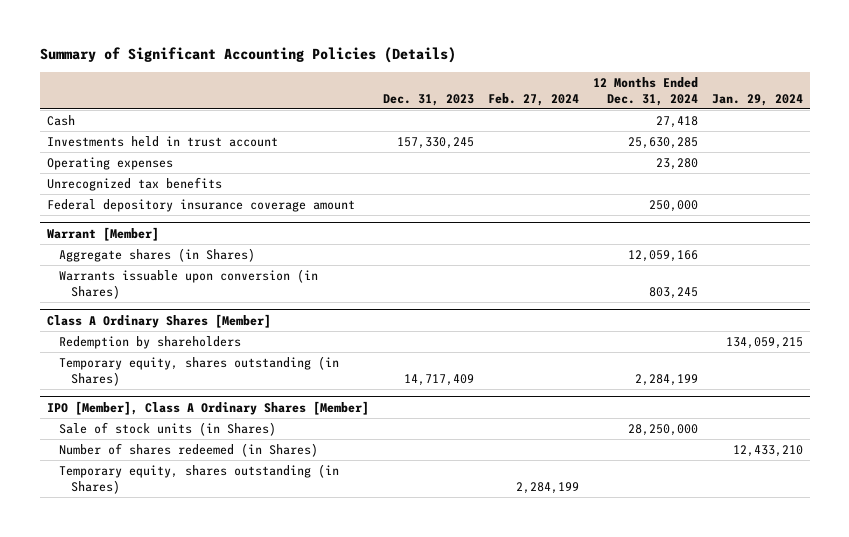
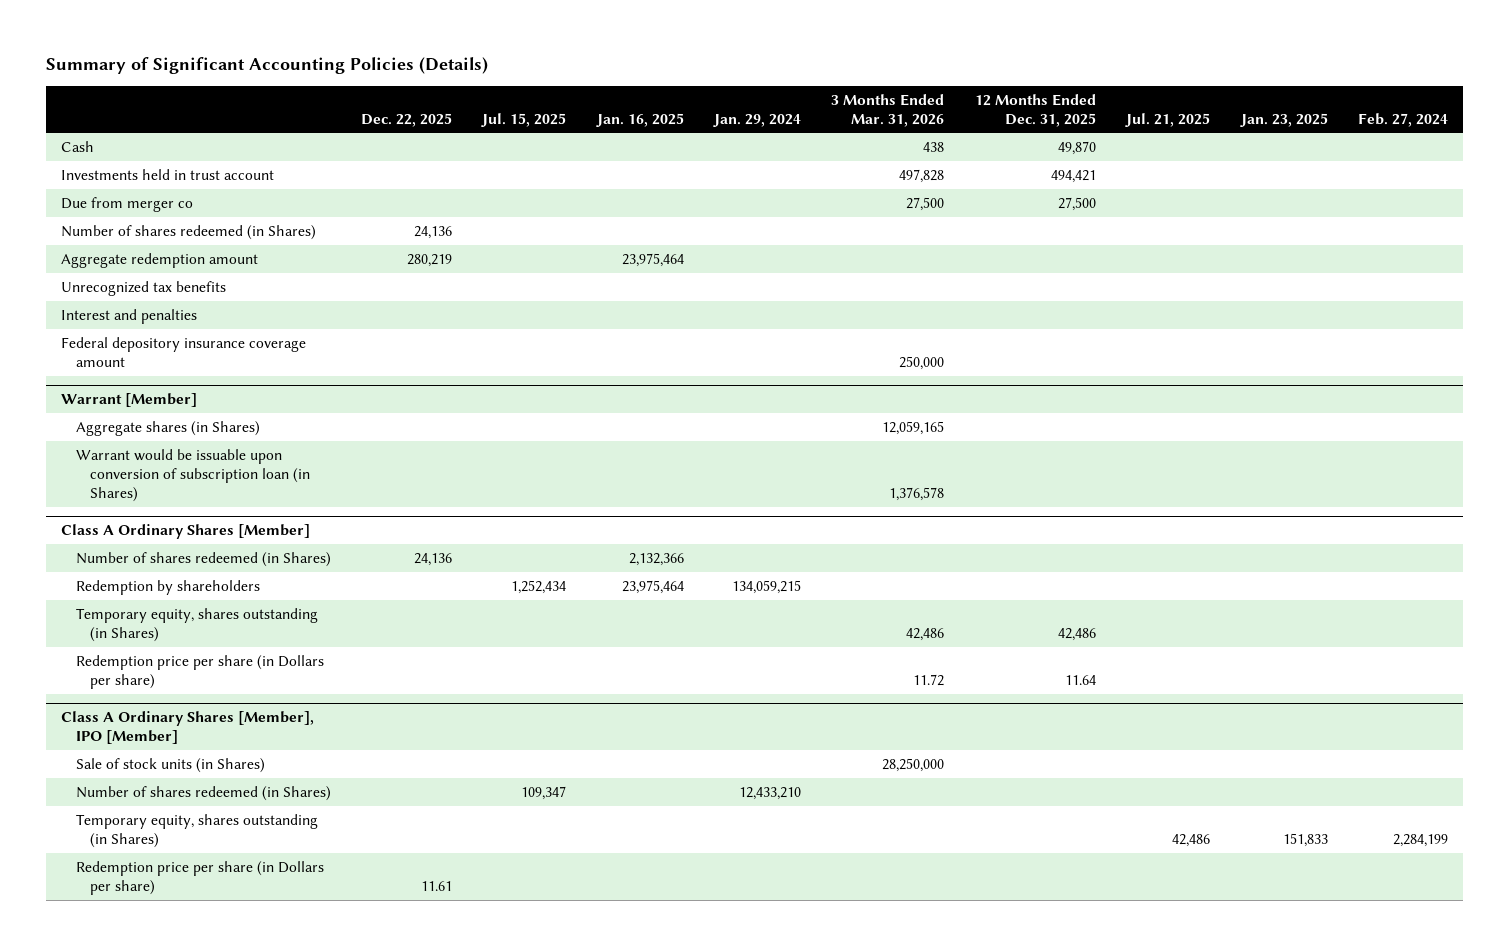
[382,93,474,106] Dec. 31, 2023 -> none
[592,76,698,106] 12 Months Ended Dec. 31, 2024 -> none
none -> [361,112,453,127] Dec. 22, 2025
none -> [481,112,567,127] Jul. 15, 2025
none -> [595,112,684,127] Jan. 16, 2025
none -> [831,93,945,127] 3 Months Ended Mar. 31, 2026
none -> [974,93,1096,127] 12 Months Ended Dec. 31, 2025
none -> [1125,112,1211,127] Jul. 21, 2025
none -> [1239,112,1328,127] Jan. 23, 2025
[46,156,173,170] Operating expenses -> none
none -> [61,196,194,212] Due from merger co
none -> [61,224,317,240] Number of shares redeemed (in Shares)
none -> [61,252,259,268] Aggregate redemption amount
none -> [61,308,198,324] Interest and penalties
[58,268,318,299] Warrants issuable upon conversion (in Shares) -> [75,448,311,502] Warrant would be issuable upon conversion of subscription loan (in Shares)
none -> [75,551,331,567] Number of shares redeemed (in Shares)
none -> [75,654,324,689] Redemption price per share (in Dollars per share)
[46,400,369,415] IPO [Member], Class A Ordinary Shares [Member] -> [61,711,315,745] Class A Ordinary Shares [Member], IPO [Member]
none -> [75,860,324,895] Redemption price per share (in Dollars per share)

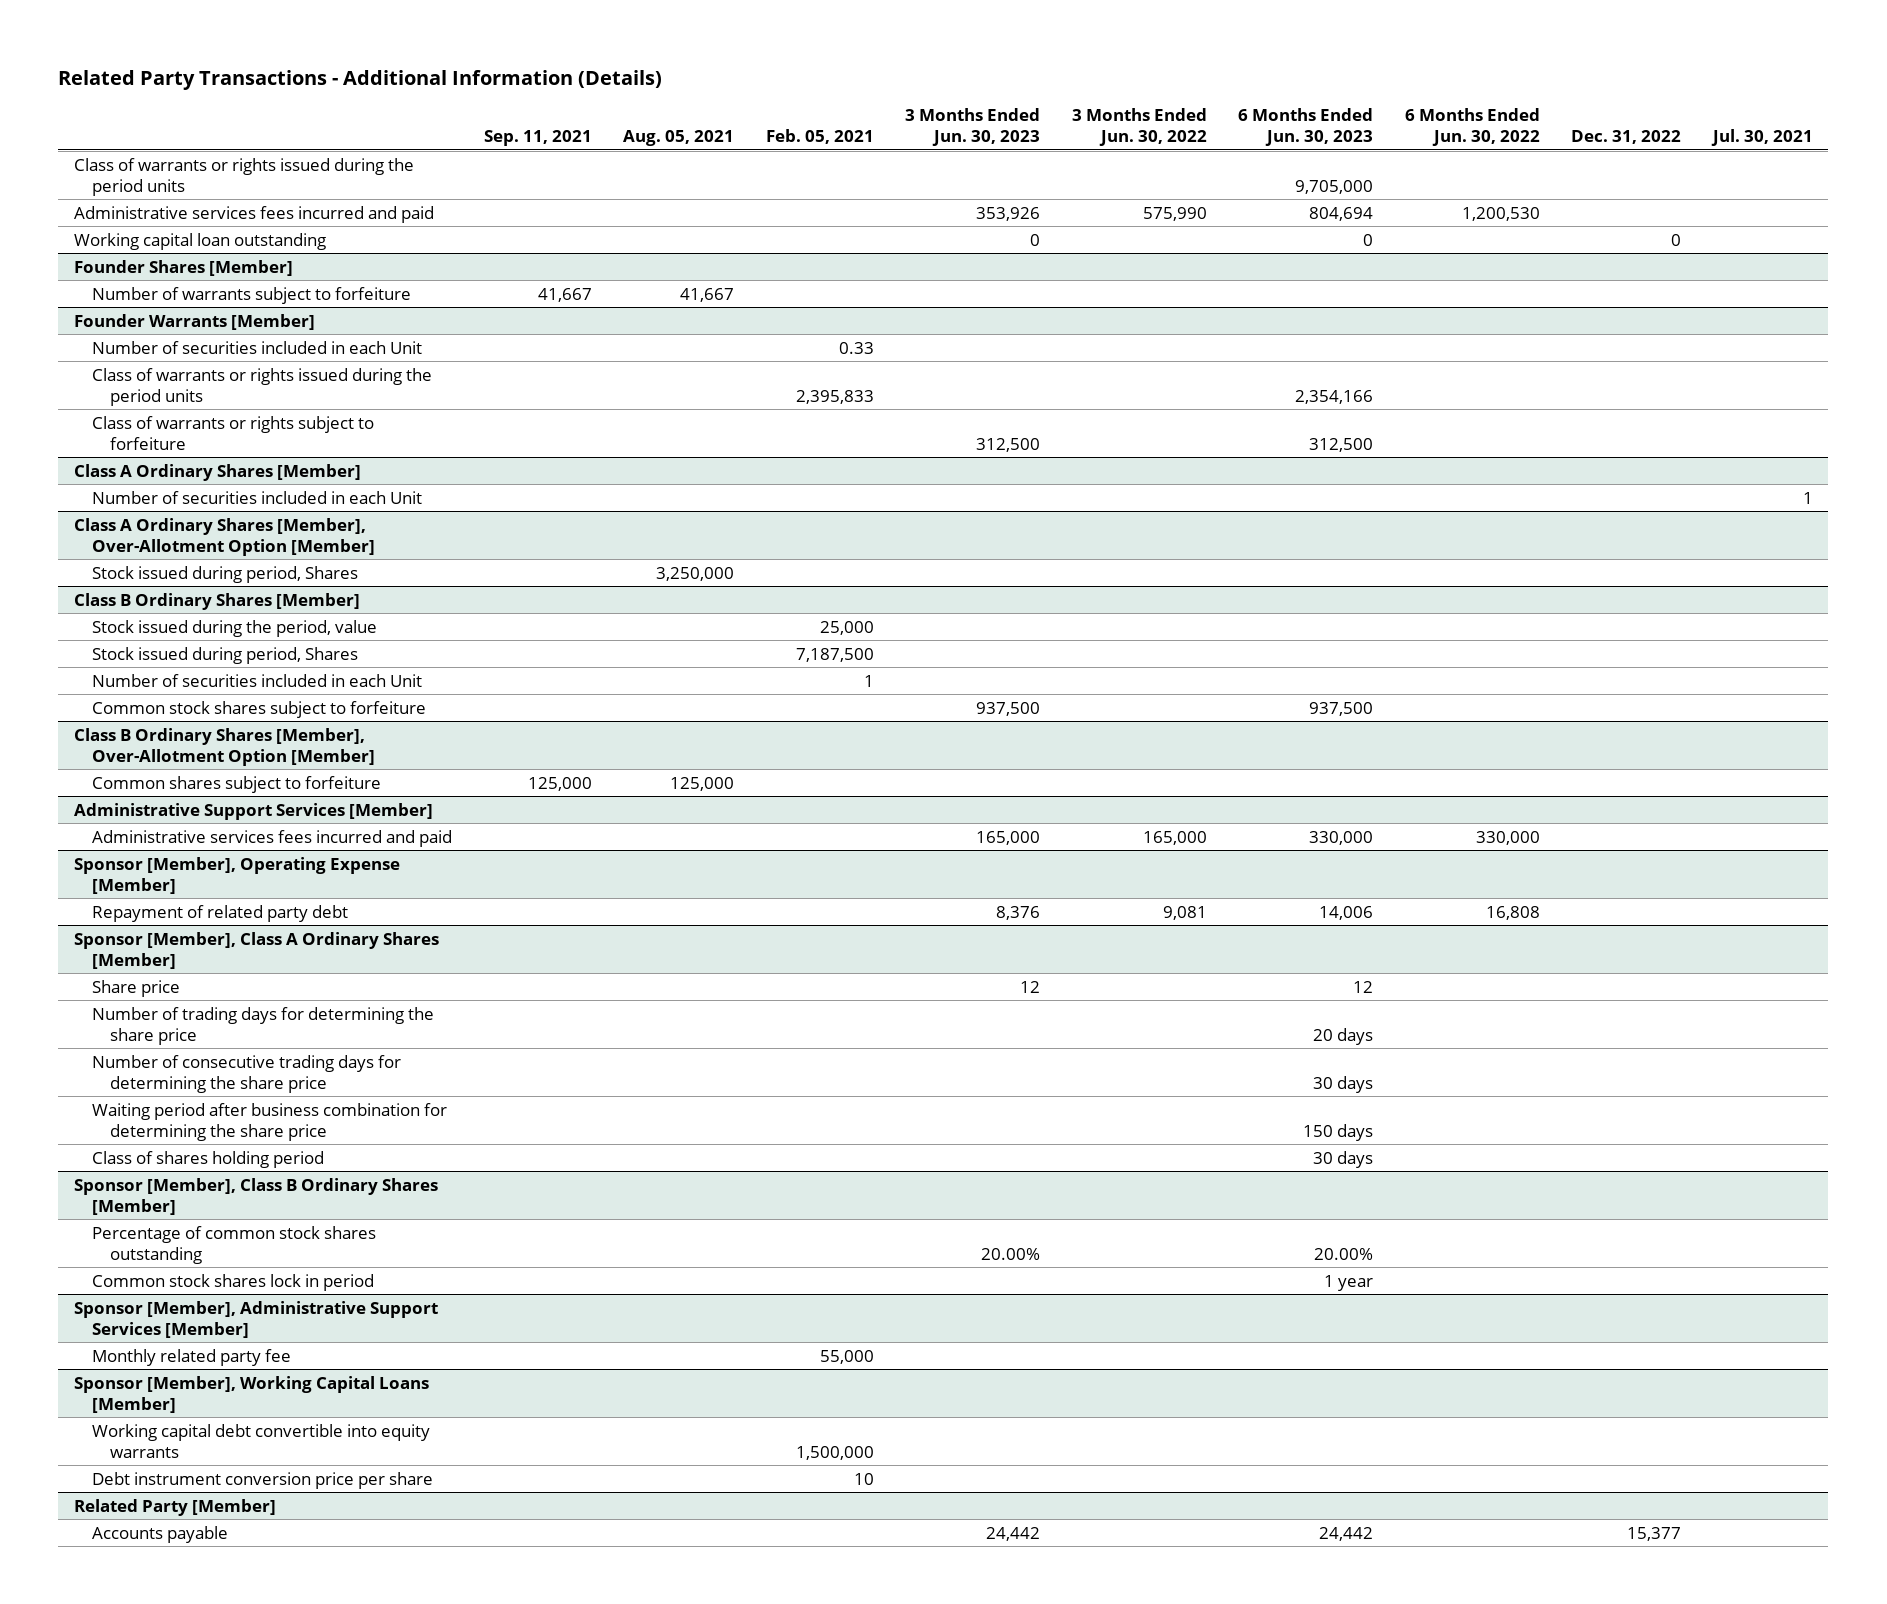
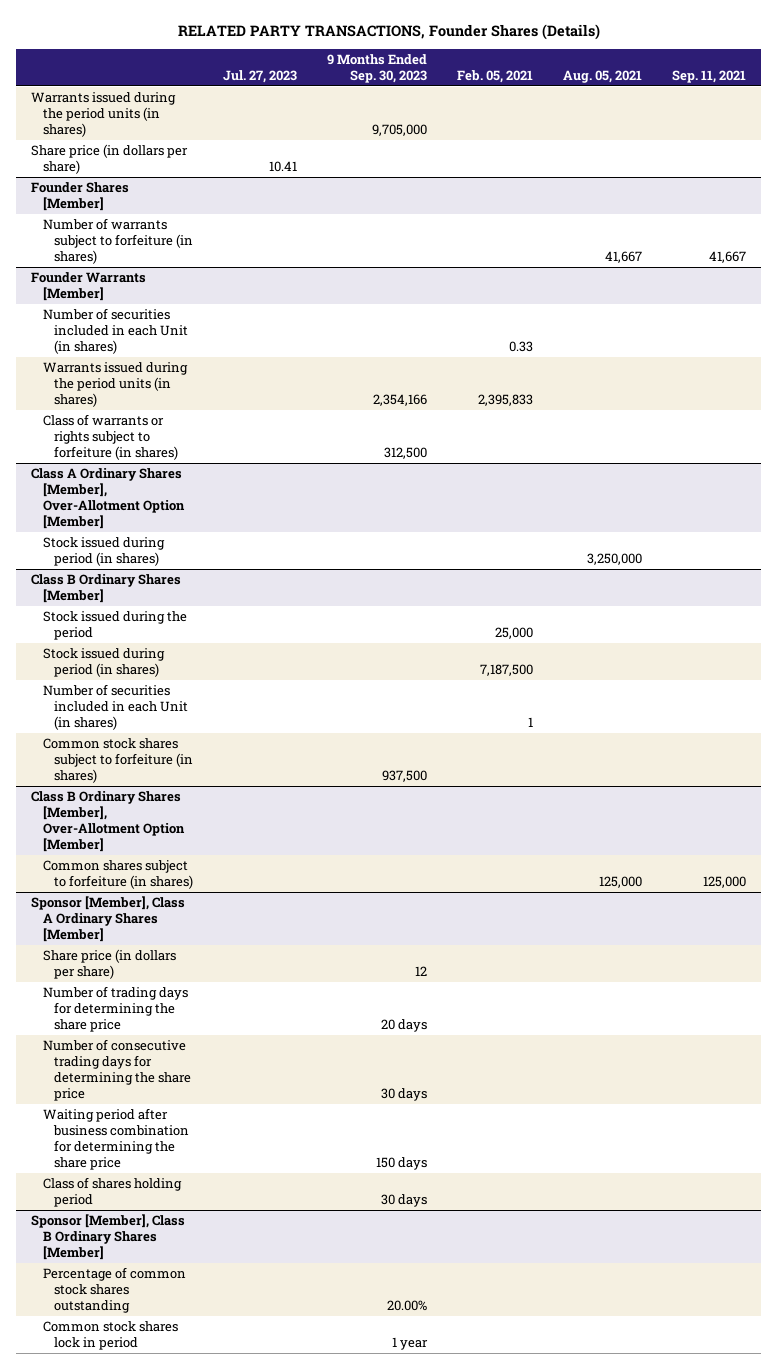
[58,69,663,90] Related Party Transactions - Additional Information (Details) -> [177,23,600,40] RELATED PARTY TRANSACTIONS, Founder Shares (Details)
[905,107,1041,147] 3 Months Ended Jun. 30, 2023 -> none
[1071,107,1207,147] 3 Months Ended Jun. 30, 2022 -> none
[1238,107,1374,147] 6 Months Ended Jun. 30, 2023 -> none
[1404,107,1540,147] 6 Months Ended Jun. 30, 2022 -> none
[1571,130,1682,145] Dec. 31, 2022 -> none
[1710,129,1813,147] Jul. 30, 2021 -> none
none -> [223,69,298,83] Jul. 27, 2023
none -> [327,53,428,83] 9 Months Ended Sep. 30, 2023
[74,205,435,223] Administrative services fees incurred and paid -> none
[74,232,327,250] Working capital loan outstanding -> none
[74,157,415,196] Class of warrants or rights issued during the period units -> [31,92,177,137] Warrants issued during the period units (in shares)
none -> [31,144,189,174] Share price (in dollars per share)
[91,286,411,304] Number of warrants subject to forfeiture -> [42,218,194,264] Number of warrants subject to forfeiture (in shares)
[74,463,362,481] Class A Ordinary Shares [Member] -> none
[91,490,422,504] Number of securities included in each Unit -> none
[91,340,422,354] Number of securities included in each Unit -> [42,308,189,354] Number of securities included in each Unit (in shares)
[91,367,432,406] Class of warrants or rights issued during the period units -> [42,362,188,407] Warrants issued during the period units (in shares)
[91,415,374,450] Class of warrants or rights subject to forfeiture -> [42,414,179,460] Class of warrants or rights subject to forfeiture (in shares)
[91,565,358,583] Stock issued during period, Shares -> [42,537,165,566] Stock issued during period (in shares)
[91,619,377,637] Stock issued during the period, value -> [42,611,187,640] Stock issued during the period
[91,646,358,664] Stock issued during period, Shares -> [42,648,165,677] Stock issued during period (in shares)
[91,673,422,687] Number of securities included in each Unit -> [42,684,189,730] Number of securities included in each Unit (in shares)
[91,700,426,718] Common stock shares subject to forfeiture -> [42,738,194,783] Common stock shares subject to forfeiture (in shares)
[74,802,434,820] Administrative Support Services [Member] -> none
[91,829,452,847] Administrative services fees incurred and paid -> none
[74,856,401,894] Sponsor [Member], Operating Expense [Member] -> none
[91,904,348,922] Repayment of related party debt -> none
[91,775,381,793] Common shares subject to forfeiture -> [42,860,194,889] Common shares subject to forfeiture (in shares)
[91,979,180,997] Share price -> [42,949,176,979] Share price (in dollars per share)
[74,1300,439,1338] Sponsor [Member], Administrative Support Services [Member] -> none
[91,1348,291,1366] Monthly related party fee -> none
[74,1375,430,1413] Sponsor [Member], Working Capital Loans [Member] -> none
[91,1423,430,1458] Working capital debt convertible into equity warrants -> none
[91,1471,433,1489] Debt instrument conversion price per share -> none
[74,1498,277,1516] Related Party [Member] -> none
[91,1525,228,1543] Accounts payable -> none

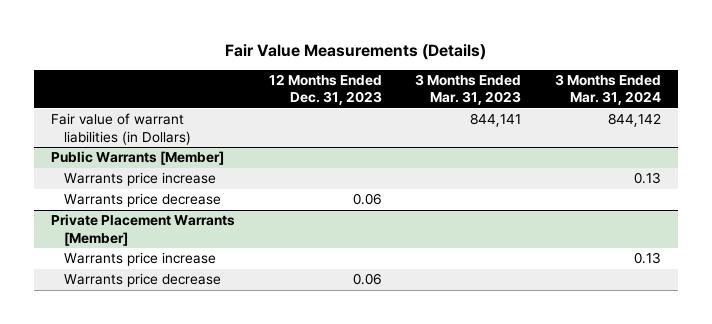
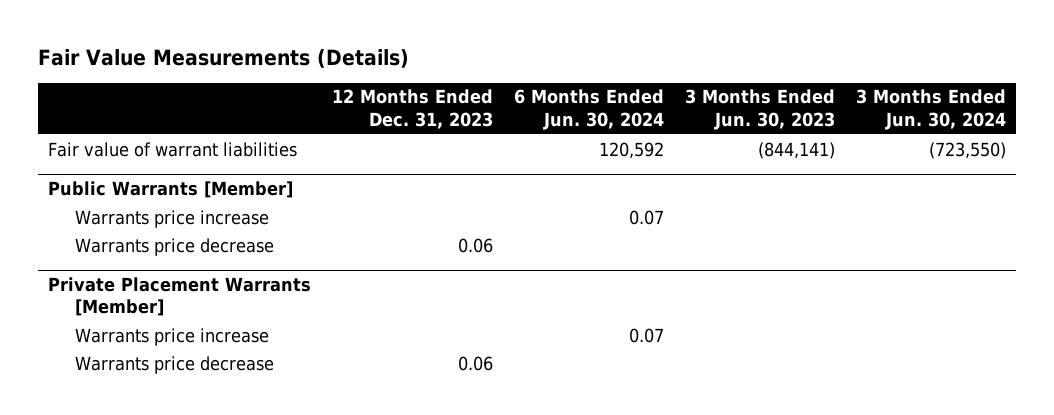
[415,74,522,106] 3 Months Ended Mar. 31, 2023 -> none
[554,74,661,106] 3 Months Ended Mar. 31, 2024 -> none
none -> [513,89,664,130] 6 Months Ended Jun. 30, 2024
none -> [684,89,835,130] 3 Months Ended Jun. 30, 2023
none -> [855,89,1006,130] 3 Months Ended Jun. 30, 2024
[50,113,192,145] Fair value of warrant liabilities (in Dollars) -> [48,141,298,157] Fair value of warrant liabilities

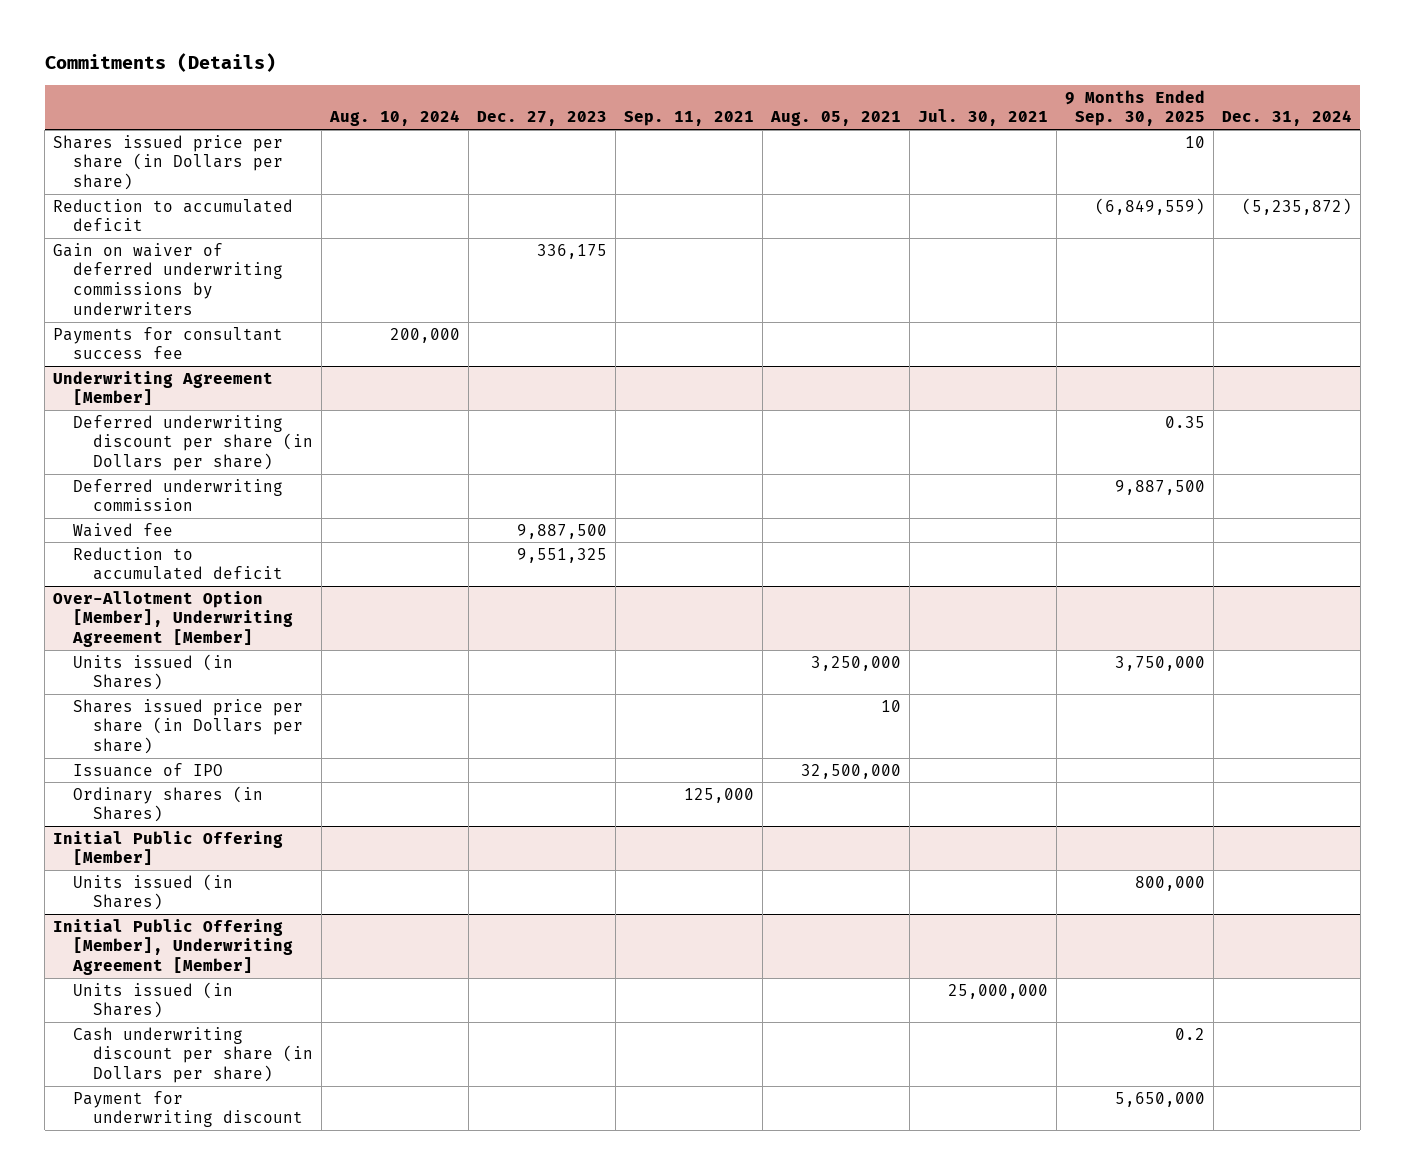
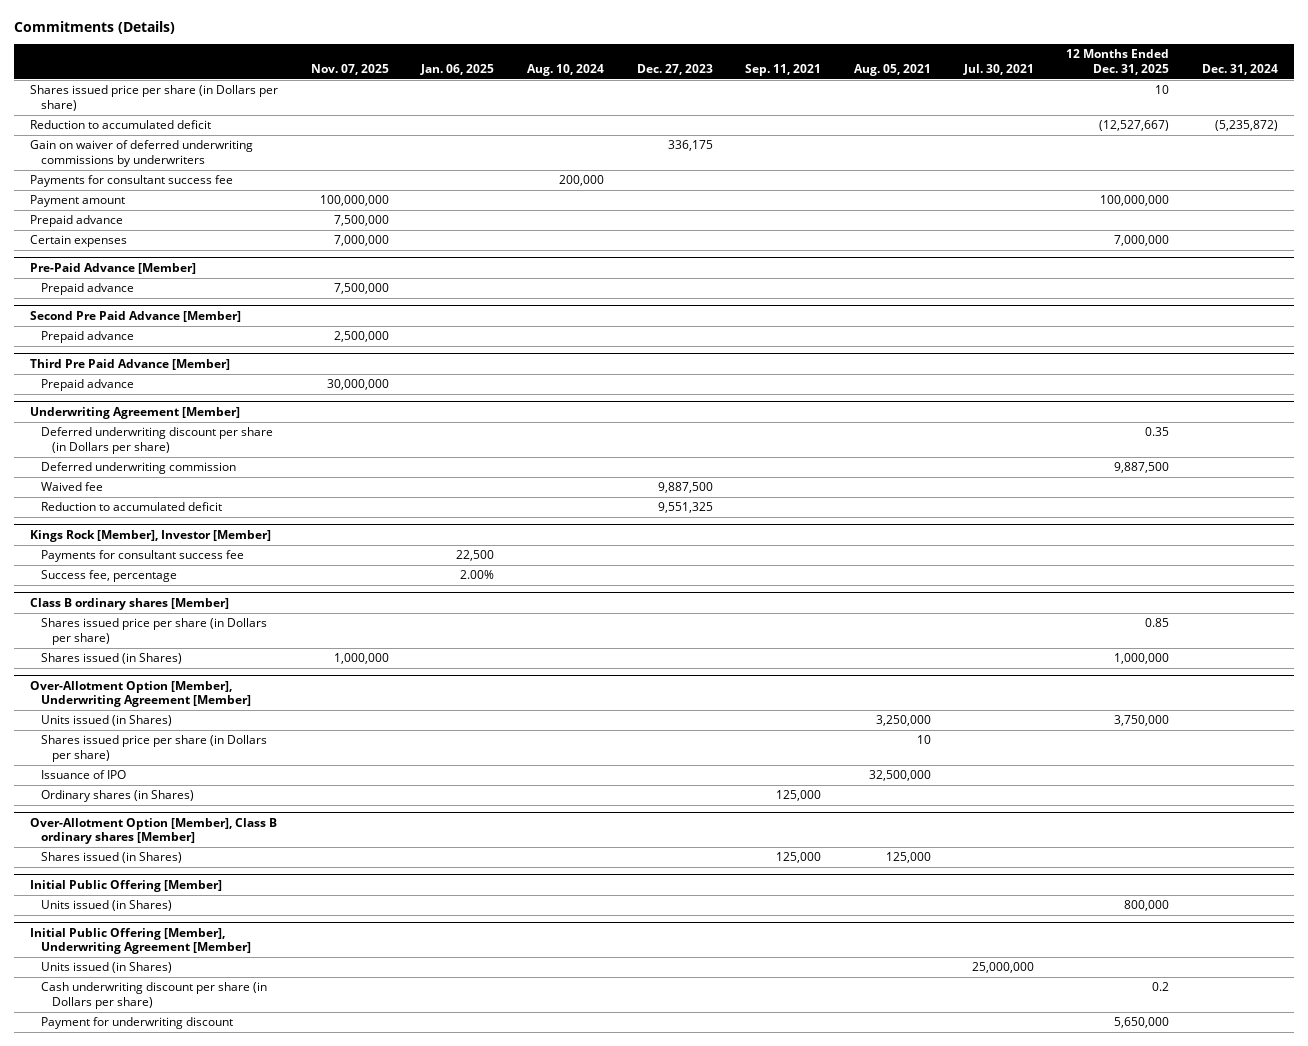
[1064,89,1205,127] 9 Months Ended Sep. 30, 2025 -> none
none -> [310,63,389,75] Nov. 07, 2025
none -> [420,63,495,75] Jan. 06, 2025
none -> [1066,48,1170,75] 12 Months Ended Dec. 31, 2025
none -> [30,195,126,208] Payment amount
none -> [30,215,124,228] Prepaid advance
none -> [30,235,128,248] Certain expenses
none -> [30,262,197,274] Pre-Paid Advance [Member]
none -> [40,283,134,296] Prepaid advance
none -> [30,310,242,322] Second Pre Paid Advance [Member]
none -> [40,331,134,344] Prepaid advance
none -> [30,358,231,370] Third Pre Paid Advance [Member]
none -> [40,379,134,392] Prepaid advance
none -> [30,529,272,542] Kings Rock [Member], Investor [Member]
none -> [40,550,244,563] Payments for consultant success fee
none -> [40,570,177,583] Success fee, percentage
none -> [30,597,230,610] Class B ordinary shares [Member]
none -> [40,618,267,645] Shares issued price per share (in Dollars per share)
none -> [40,653,182,665] Shares issued (in Shares)
none -> [30,817,278,845] Over-Allotment Option [Member], Class B ordinary shares [Member]
none -> [40,852,182,864] Shares issued (in Shares)

